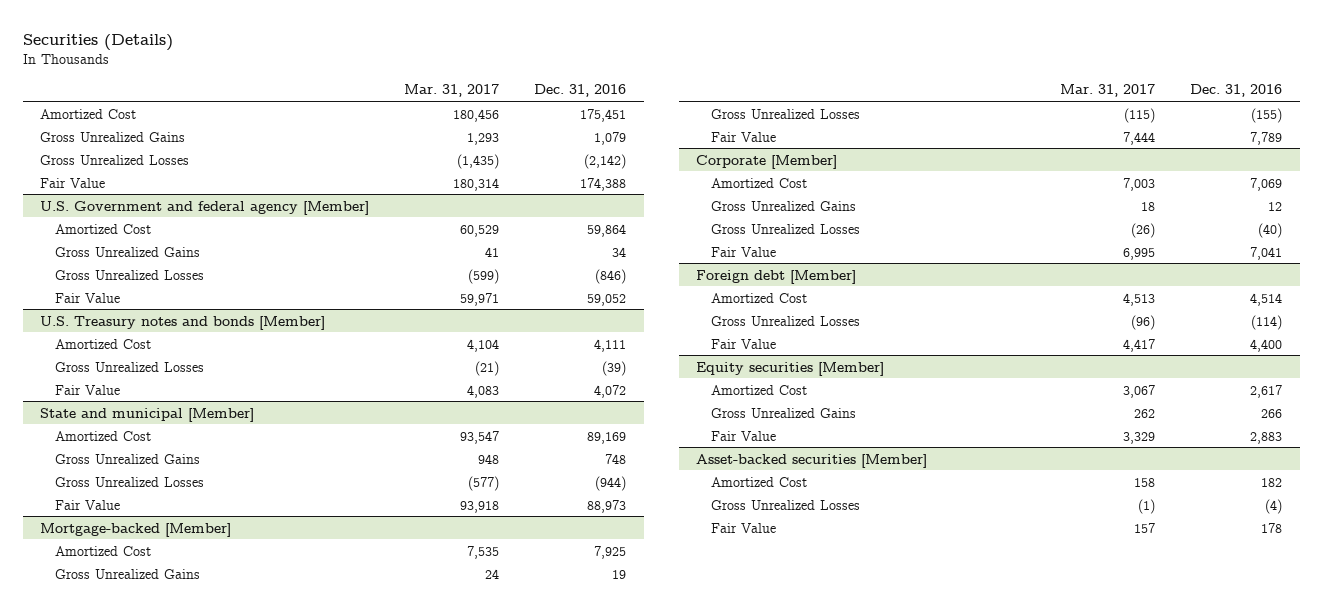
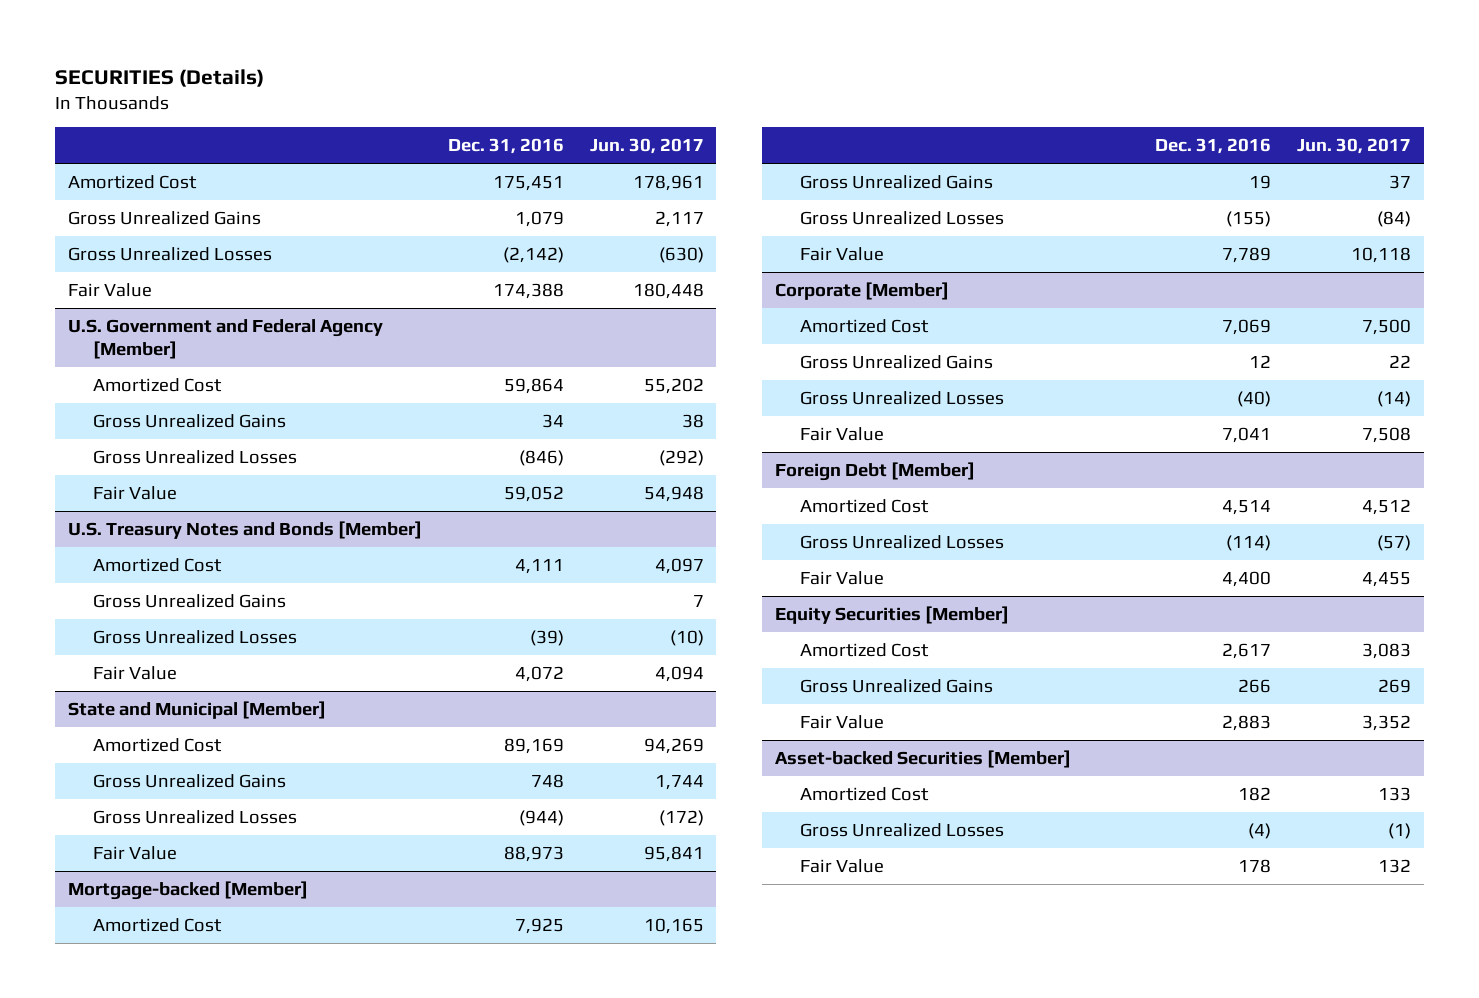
[22,33,173,51] Securities (Details) -> [55,68,265,87] SECURITIES (Details)
[404,84,500,98] Mar. 31, 2017 -> none
none -> [589,138,704,155] Jun. 30, 2017
[40,200,370,215] U.S. Government and federal agency [Member] -> [68,319,384,359] U.S. Government and Federal Agency [Member]
[40,315,326,330] U.S. Treasury notes and bonds [Member] -> [68,521,423,540] U.S. Treasury Notes and Bonds [Member]
none -> [92,594,286,609] Gross Unrealized Gains
[40,407,255,422] State and municipal [Member] -> [68,701,327,720] State and Municipal [Member]
[696,269,857,284] Foreign debt [Member] -> [775,462,976,482] Foreign Debt [Member]
[696,361,885,376] Equity securities [Member] -> [775,606,1010,625] Equity Securities [Member]
[696,453,928,468] Asset-backed securities [Member] -> [775,750,1072,769] Asset-backed Securities [Member]

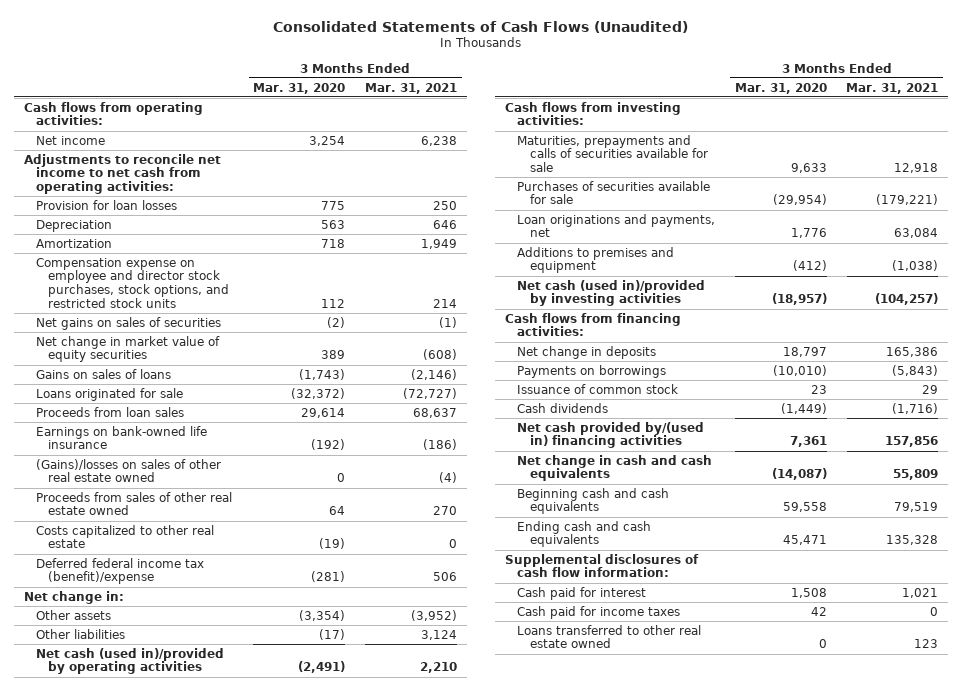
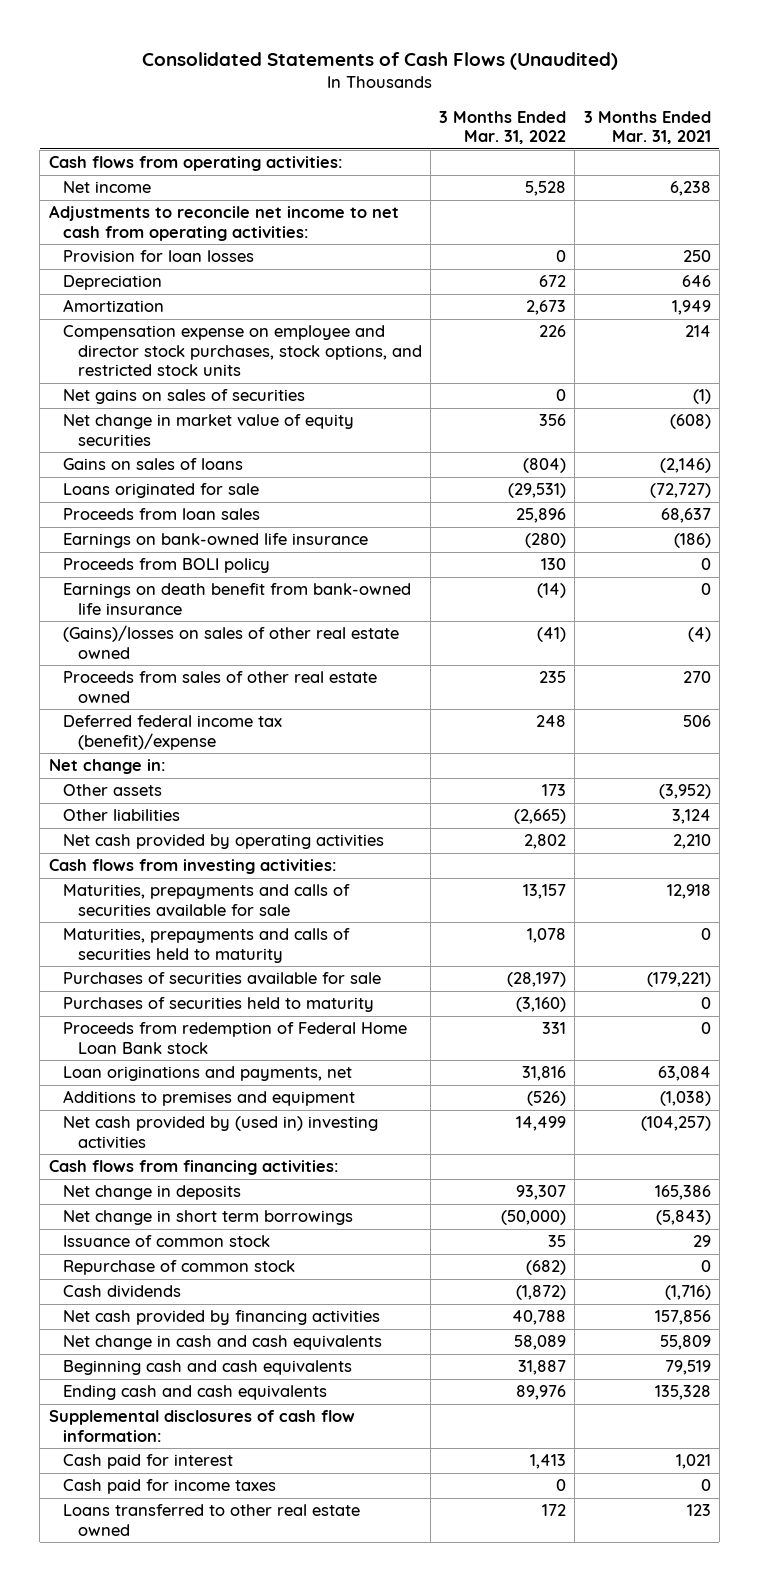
[253,82,346,94] Mar. 31, 2020 -> none
none -> [439,110,567,145] 3 Months Ended Mar. 31, 2022
none -> [63,558,271,574] Proceeds from BOLI policy
none -> [63,583,412,615] Earnings on death benefit from bank-owned life insurance
[35,524,214,549] Costs capitalized to other real estate -> none
[35,647,224,675] Net cash (used in)/provided by operating activities -> [63,834,385,850] Net cash provided by operating activities
none -> [63,928,351,963] Maturities, prepayments and calls of securities held to maturity
none -> [63,997,375,1013] Purchases of securities held to maturity
none -> [63,1022,408,1054] Proceeds from redemption of Federal Home Loan Bank stock
[517,279,706,307] Net cash (used in)/provided by investing activities -> [63,1116,379,1148] Net cash provided by (used in) investing activities
[517,364,667,378] Payments on borrowings -> [63,1210,354,1226] Net change in short term borrowings
none -> [63,1260,296,1276] Repurchase of common stock
[517,421,705,449] Net cash provided by/(used in) financing activities -> [63,1310,381,1326] Net cash provided by financing activities

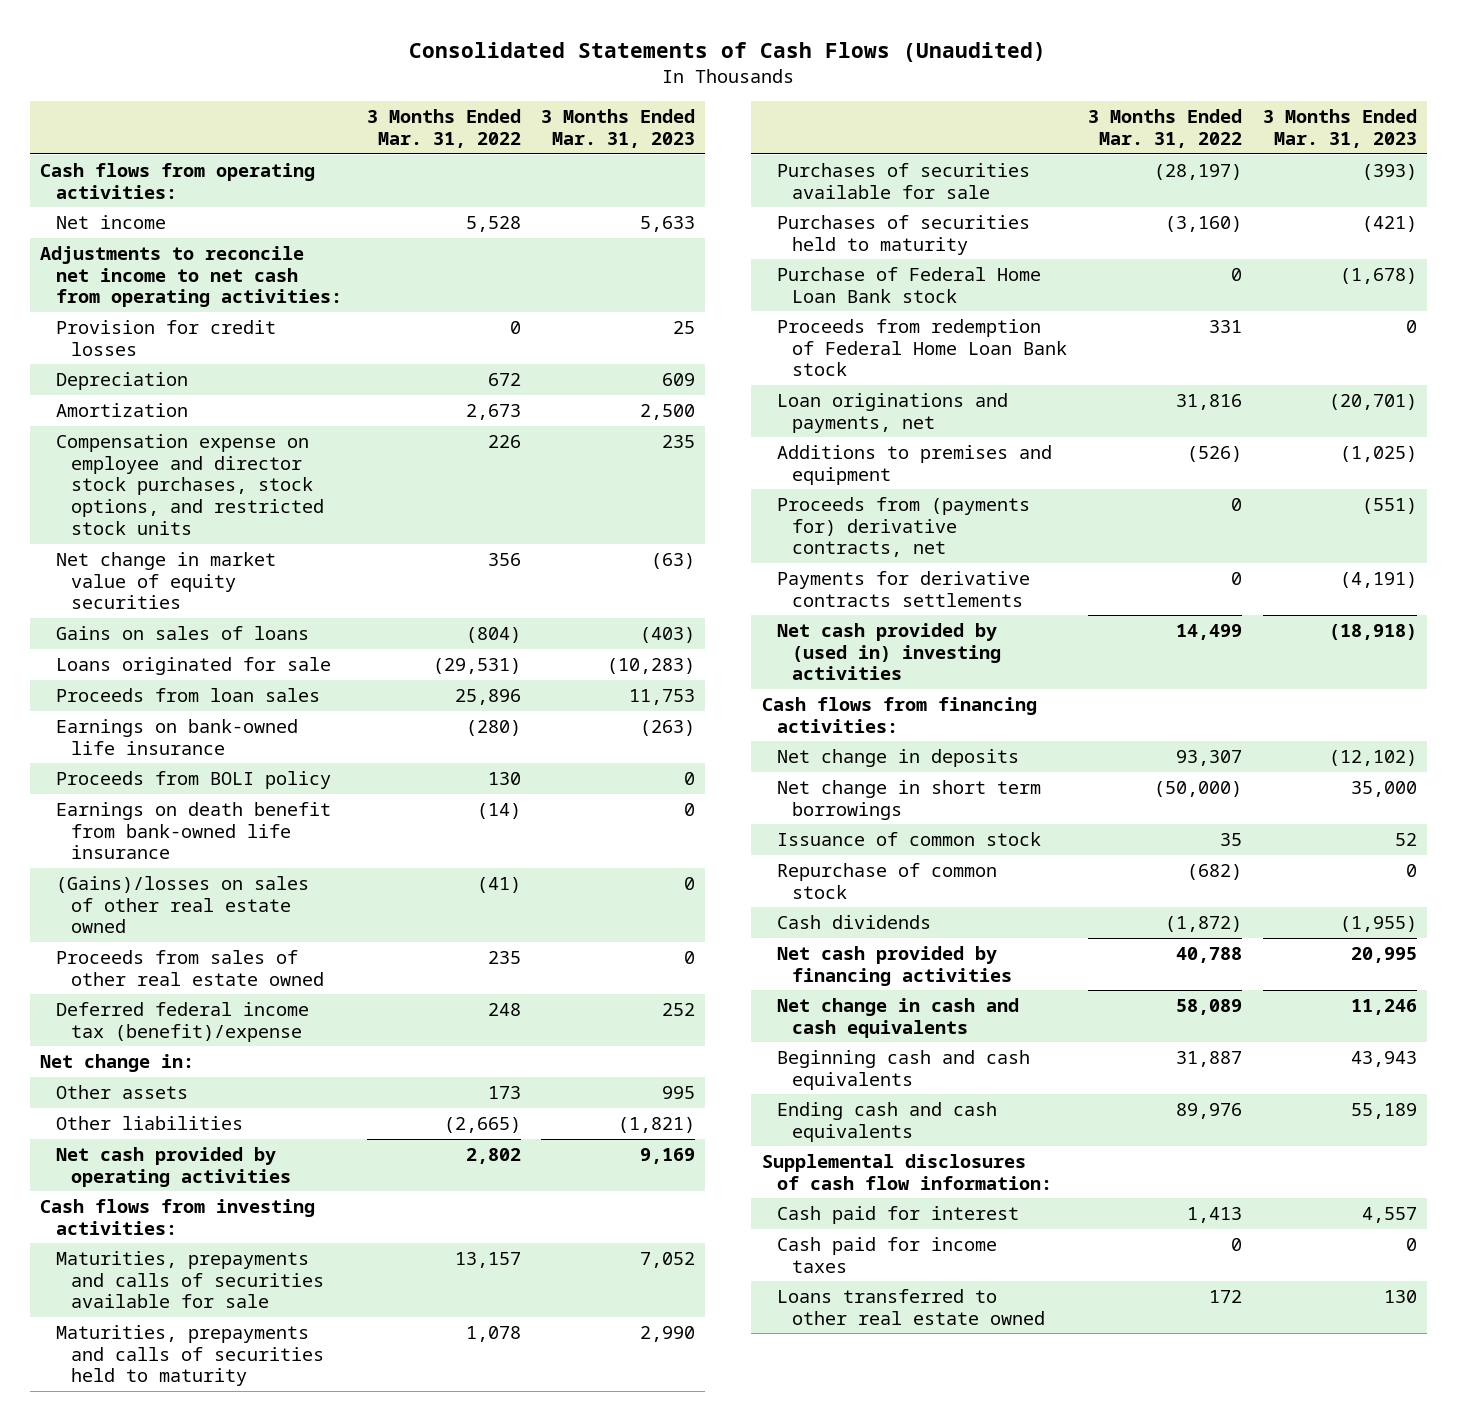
[583,110,711,145] 3 Months Ended Mar. 31, 2021 -> none
none -> [541,109,696,149] 3 Months Ended Mar. 31, 2023
[63,250,255,263] Provision for loan losses -> [55,319,276,356] Provision for credit losses
[63,389,306,405] Net gains on sales of securities -> none
none -> [776,266,1041,303] Purchase of Federal Home Loan Bank stock
none -> [776,496,1030,558] Proceeds from (payments for) derivative contracts, net
none -> [776,570,1030,607] Payments for derivative contracts settlements

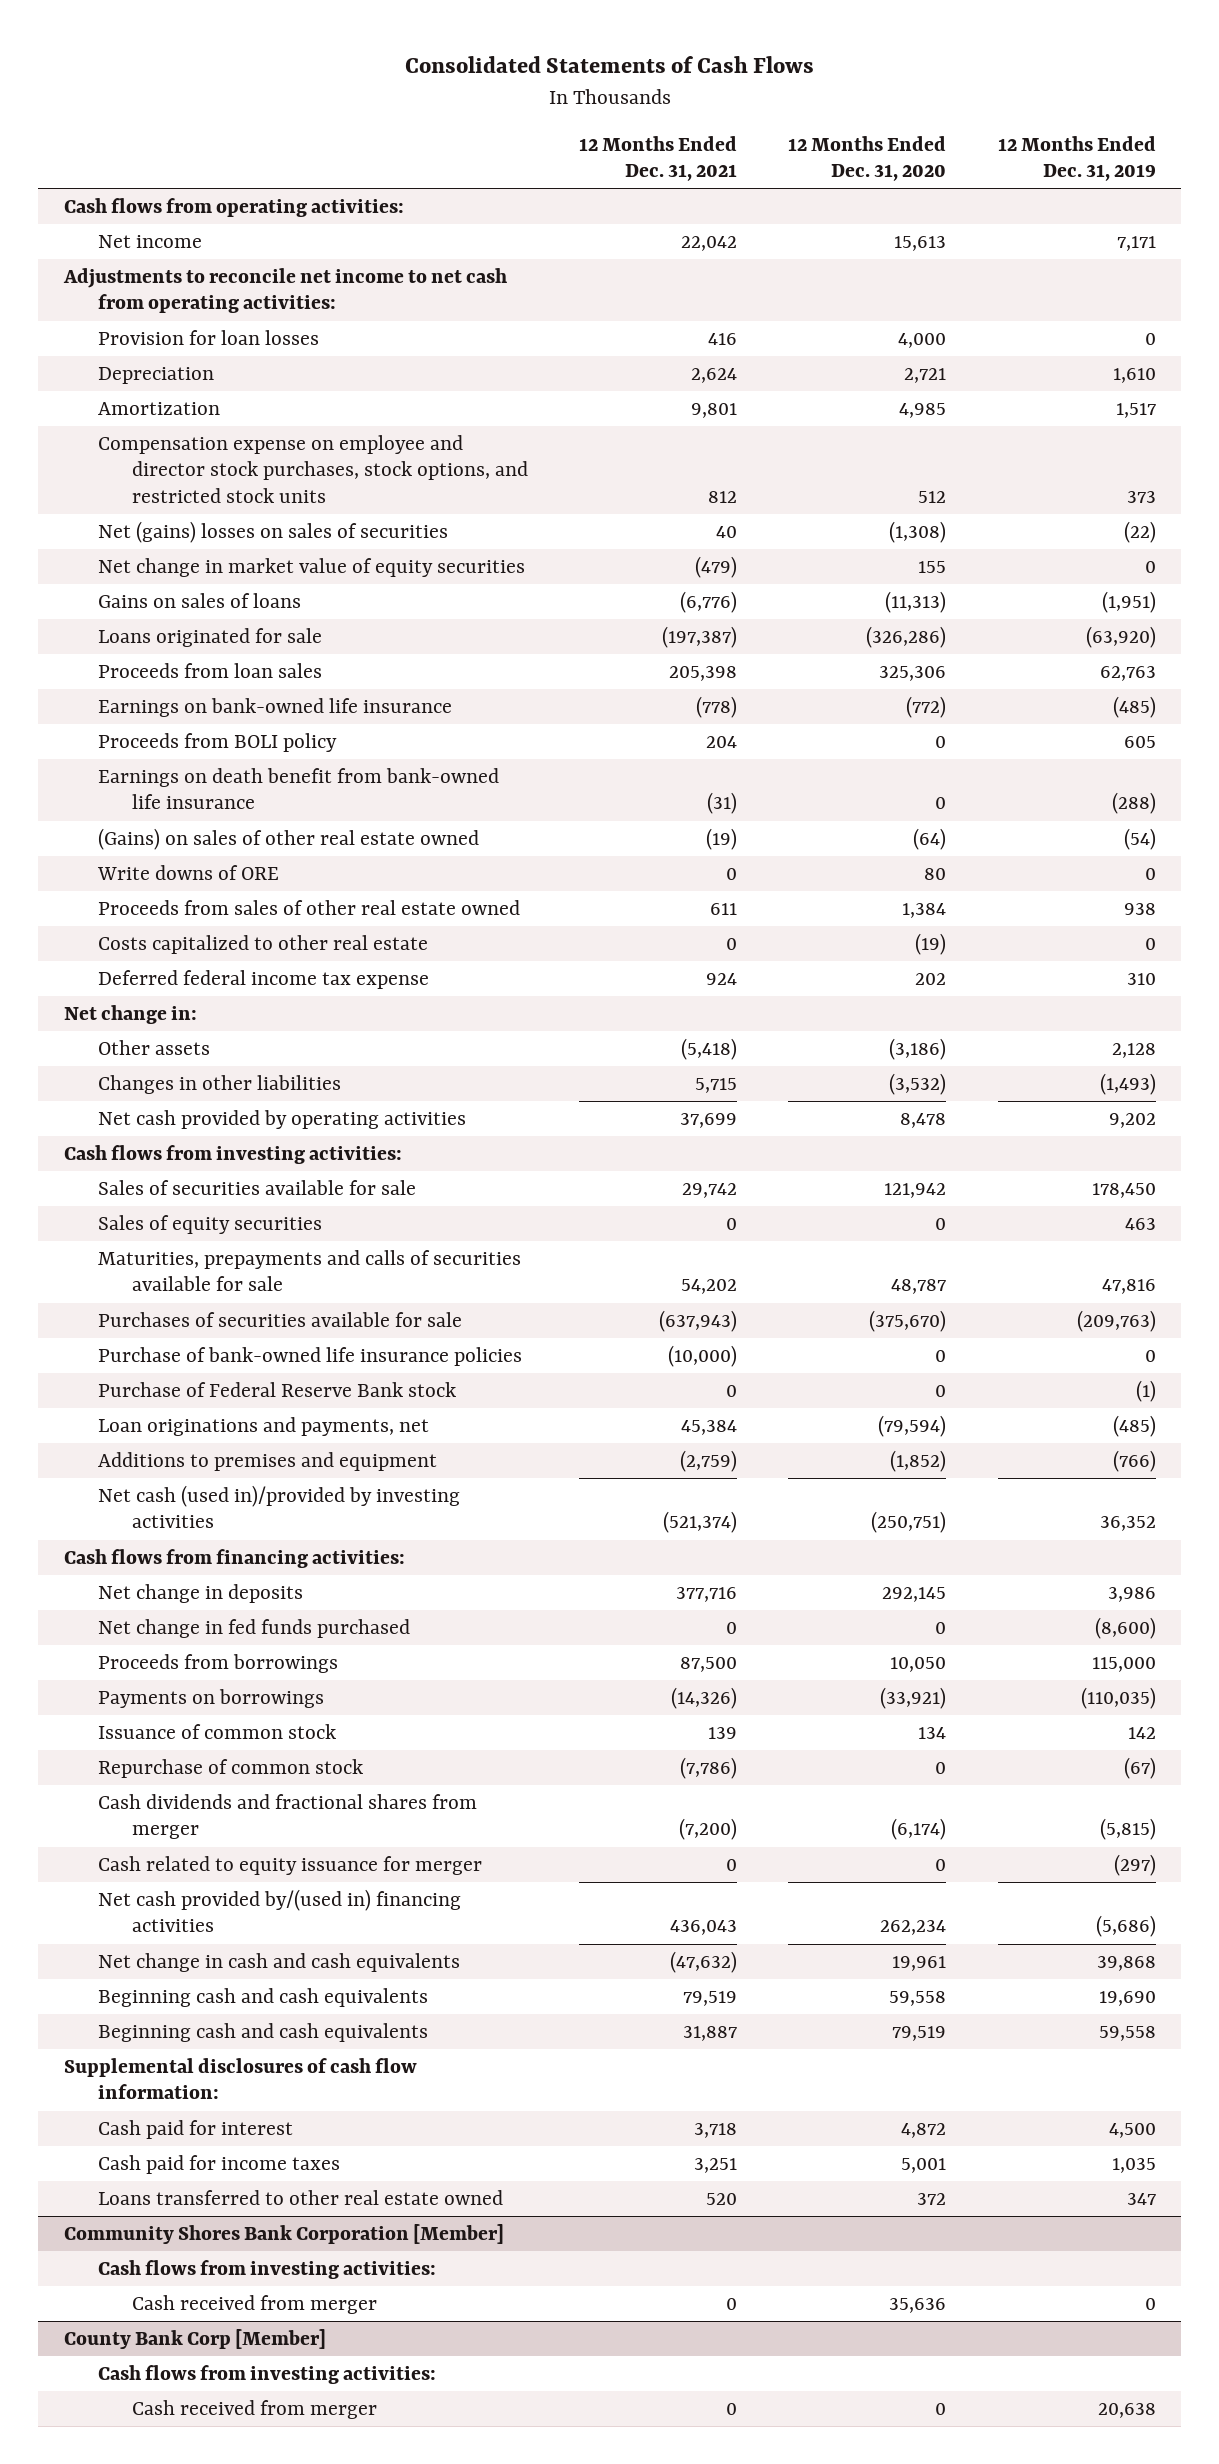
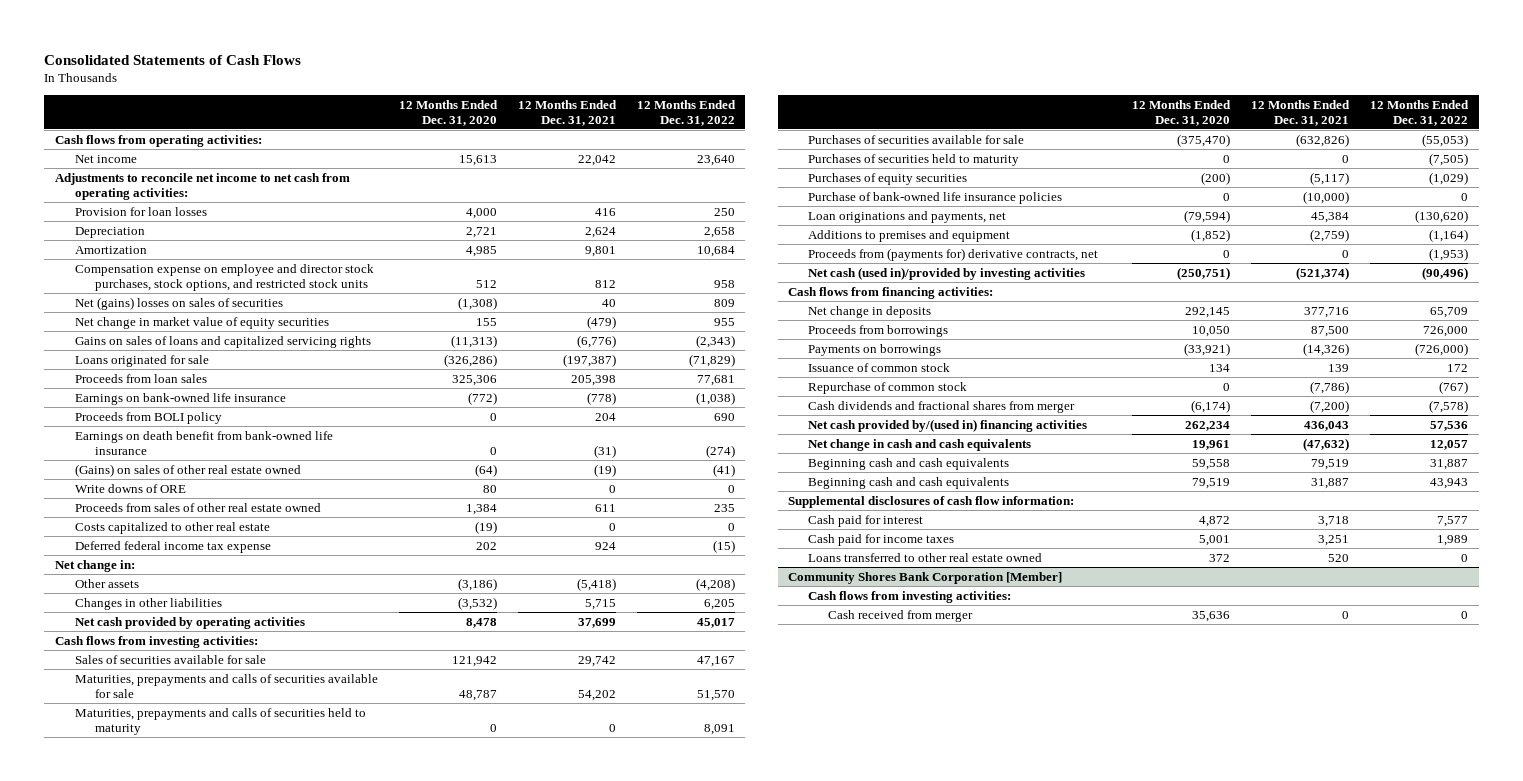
[997,136,1156,182] 12 Months Ended Dec. 31, 2019 -> none
none -> [636,99,736,126] 12 Months Ended Dec. 31, 2022
[97,593,301,609] Gains on sales of loans -> [74,335,371,348] Gains on sales of loans and capitalized servicing rights
[97,1215,322,1235] Sales of equity securities -> none
none -> [74,707,366,735] Maturities, prepayments and calls of securities held to maturity
[658,1310,737,1333] (637,943) -> [1296,133,1350,147] (632,826)
[869,1310,947,1333] (375,670) -> [1177,133,1231,147] (375,470)
none -> [808,153,1020,166] Purchases of securities held to maturity
none -> [808,172,968,185] Purchases of equity securities
[97,1382,456,1398] Purchase of Federal Reserve Bank stock -> none
none -> [808,247,1099,261] Proceeds from (payments for) derivative contracts, net
[97,1619,410,1639] Net change in fed funds purchased -> none
[97,1856,482,1876] Cash related to equity issuance for merger -> none
[63,2329,326,2350] County Bank Corp [Member] -> none
[97,2365,436,2385] Cash flows from investing activities: -> none
[131,2400,377,2420] Cash received from merger -> none

